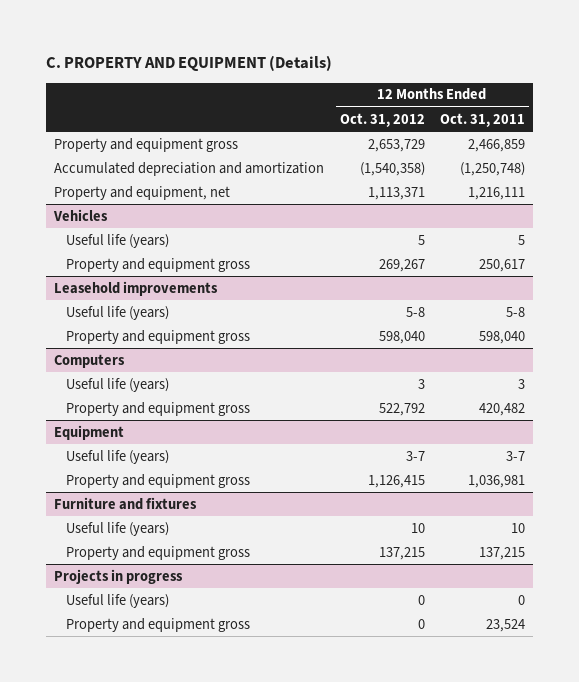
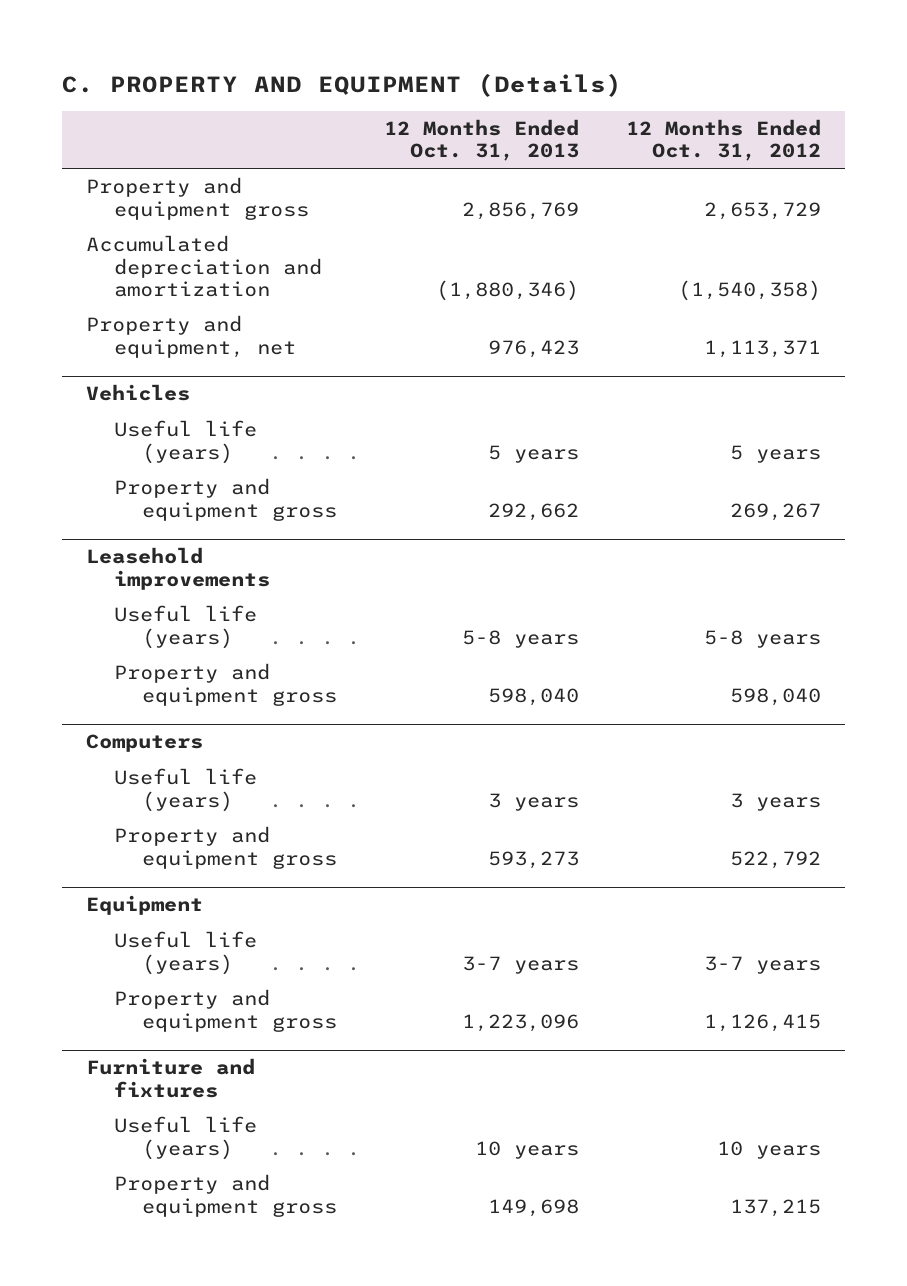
[440,112,526,127] Oct. 31, 2011 -> none
none -> [384,119,580,162] 12 Months Ended Oct. 31, 2013
[417,234,425,245] 5 -> [730,444,822,463] 5 years
[405,306,425,317] 5-8 -> [704,629,822,648] 5-8 years
[417,378,425,389] 3 -> [730,792,822,811] 3 years
[405,450,425,461] 3-7 -> [704,955,822,974] 3-7 years
[410,522,425,533] 10 -> [717,1140,822,1159] 10 years
[53,568,183,584] Projects in progress -> none
[66,593,170,608] Useful life (years) -> none
[66,617,251,632] Property and equipment gross -> none

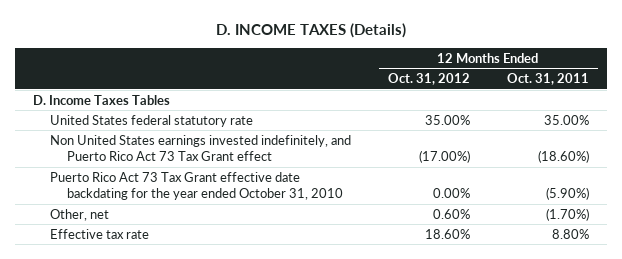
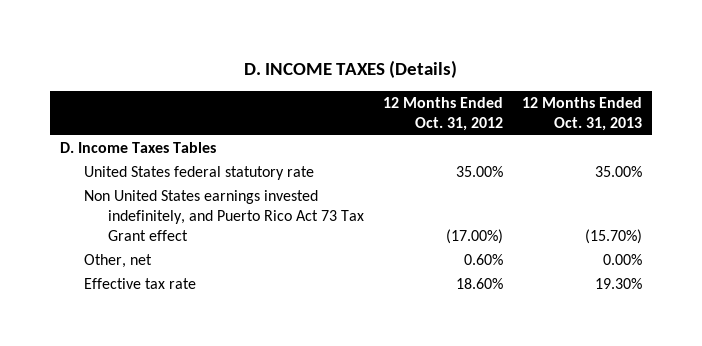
[506,73,589,86] Oct. 31, 2011 -> none
none -> [521,96,642,131] 12 Months Ended Oct. 31, 2013
[50,171,344,201] Puerto Rico Act 73 Tax Grant effective date backdating for the year ended October 31, 2010 -> none

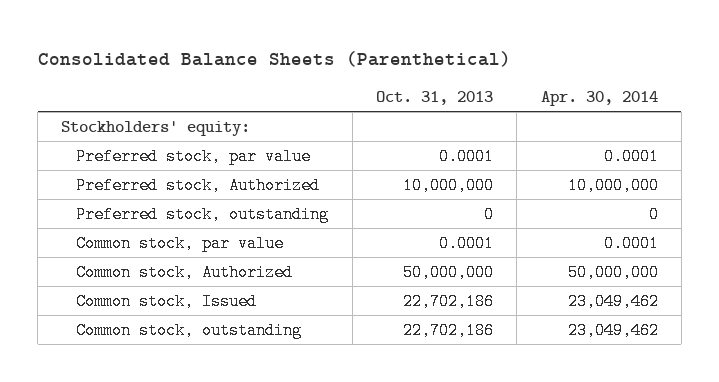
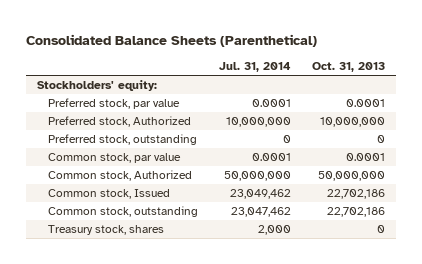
[540,91,658,107] Apr. 30, 2014 -> none
none -> [219,62,292,73] Jul. 31, 2014
none -> [48,225,165,236] Treasury stock, shares

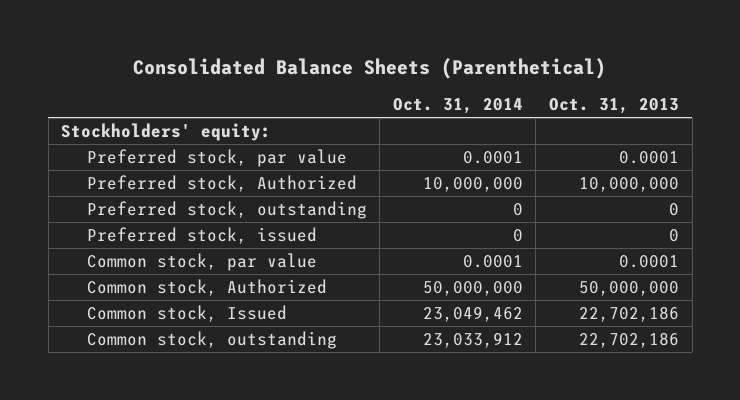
[219,62,292,73] Jul. 31, 2014 -> none
none -> [392,98,523,115] Oct. 31, 2014
none -> [86,226,317,244] Preferred stock, issued
[48,225,165,236] Treasury stock, shares -> none

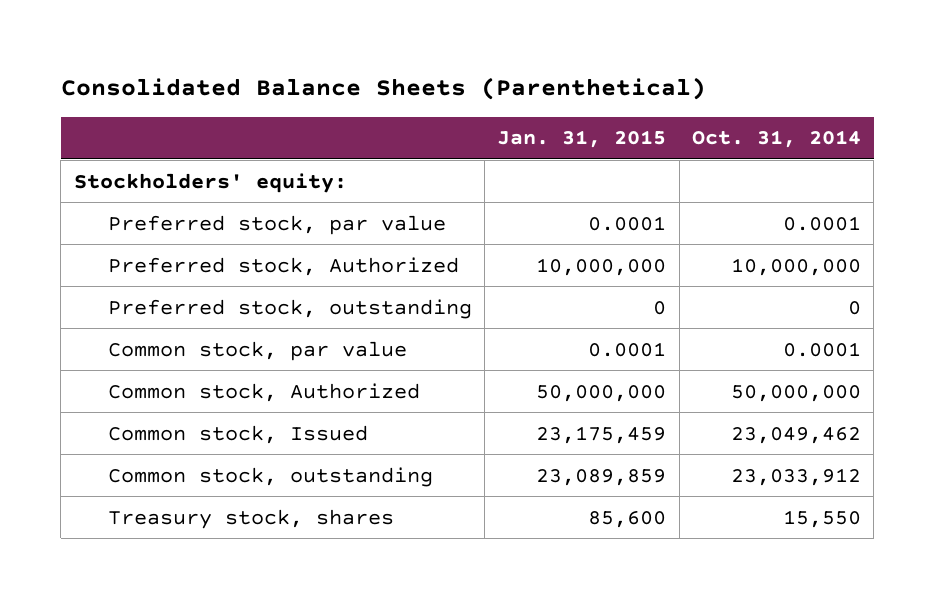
[549,98,680,115] Oct. 31, 2013 -> none
none -> [497,130,667,149] Jan. 31, 2015
[86,226,317,244] Preferred stock, issued -> none
none -> [107,508,394,529] Treasury stock, shares

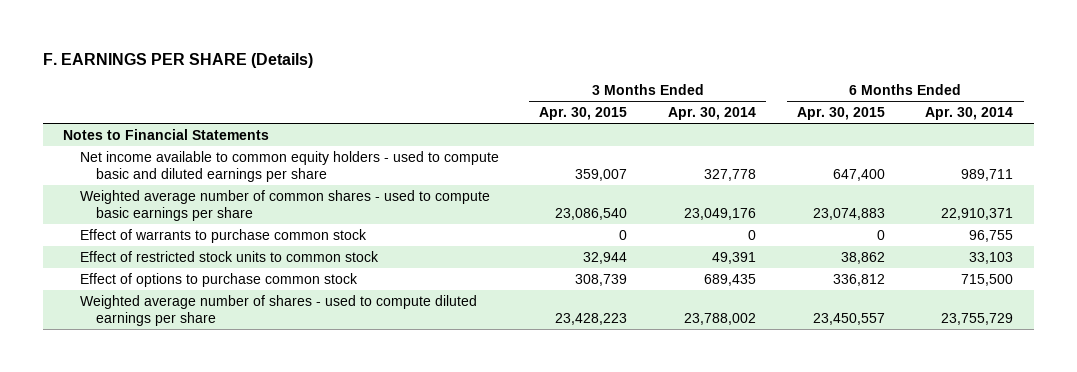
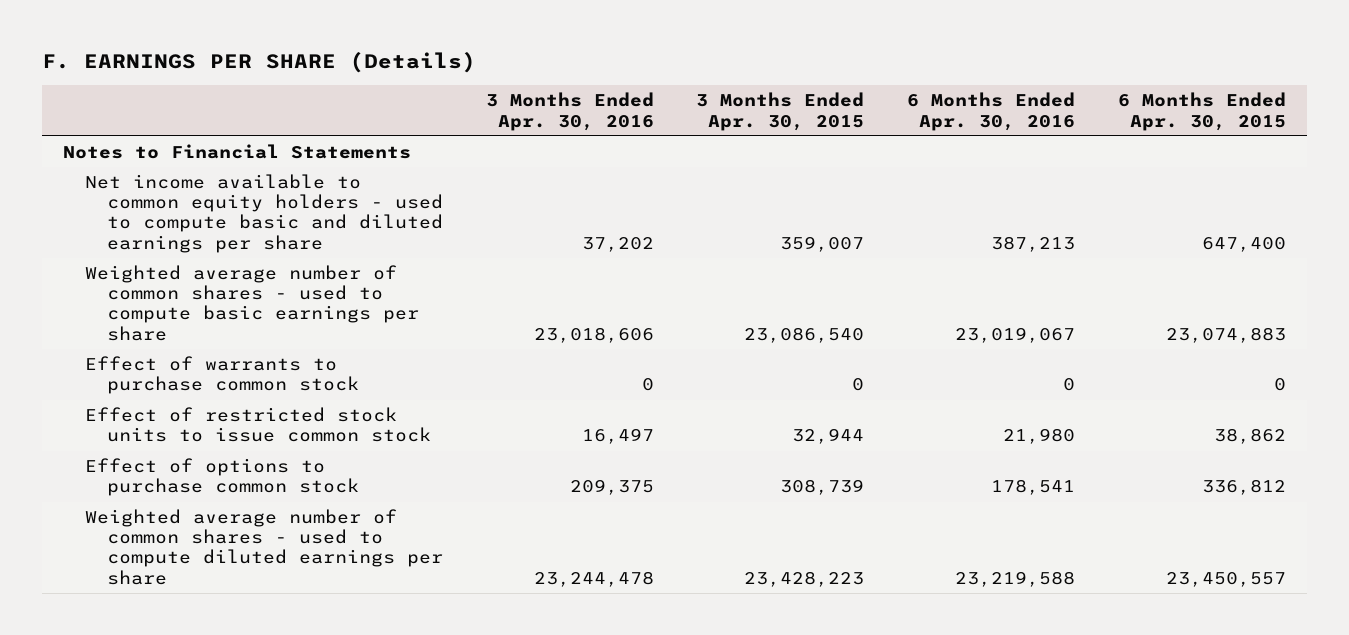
[668,107,757,121] Apr. 30, 2014 -> none
[925,107,1014,121] Apr. 30, 2014 -> none
none -> [485,92,654,131] 3 Months Ended Apr. 30, 2016
none -> [907,92,1076,131] 6 Months Ended Apr. 30, 2016
[79,250,379,262] Effect of restricted stock units to common stock -> [85,407,431,443] Effect of restricted stock units to issue common stock
[79,294,477,326] Weighted average number of shares - used to compute diluted earnings per share -> [85,509,443,585] Weighted average number of common shares - used to compute diluted earnings per share

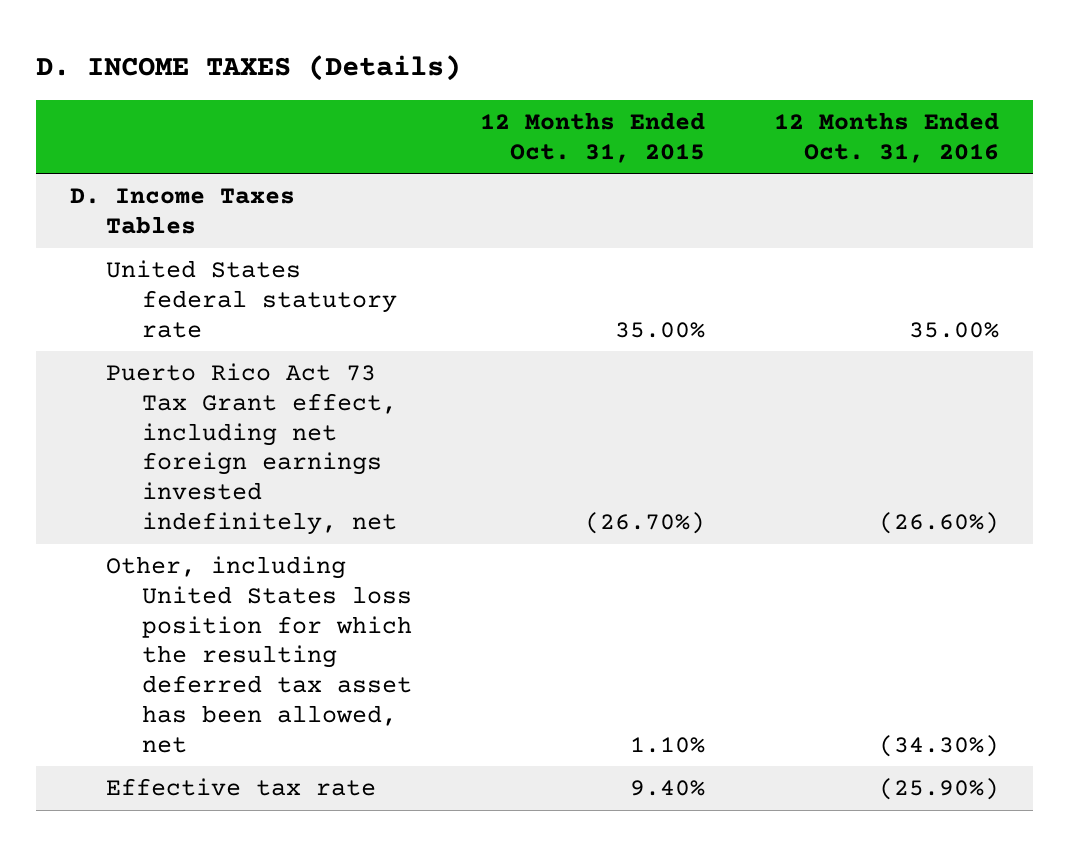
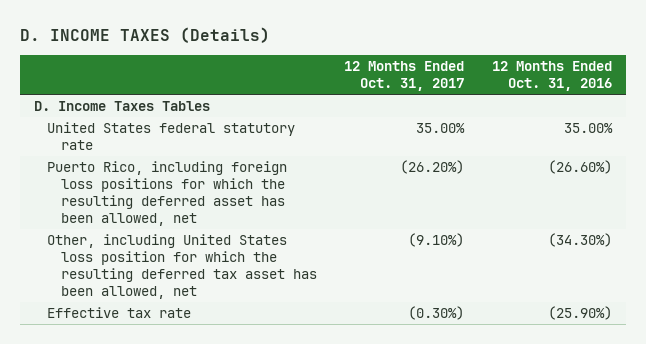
[480,111,706,163] 12 Months Ended Oct. 31, 2015 -> none
none -> [344,61,465,92] 12 Months Ended Oct. 31, 2017
[106,363,398,535] Puerto Rico Act 73 Tax Grant effect, including net foreign earnings invested indefinitely, net -> [47,161,288,227] Puerto Rico, including foreign loss positions for which the resulting deferred asset has been allowed, net

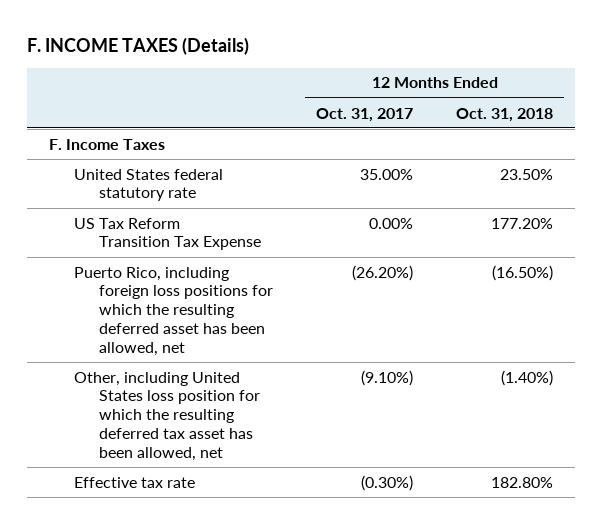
[19,27,270,44] D. INCOME TAXES (Details) -> [27,36,250,55] F. INCOME TAXES (Details)
[492,61,613,92] 12 Months Ended Oct. 31, 2016 -> none
none -> [456,107,554,122] Oct. 31, 2018
[33,101,210,112] D. Income Taxes Tables -> [48,138,165,150] F. Income Taxes
none -> [73,217,261,251] US Tax Reform Transition Tax Expense

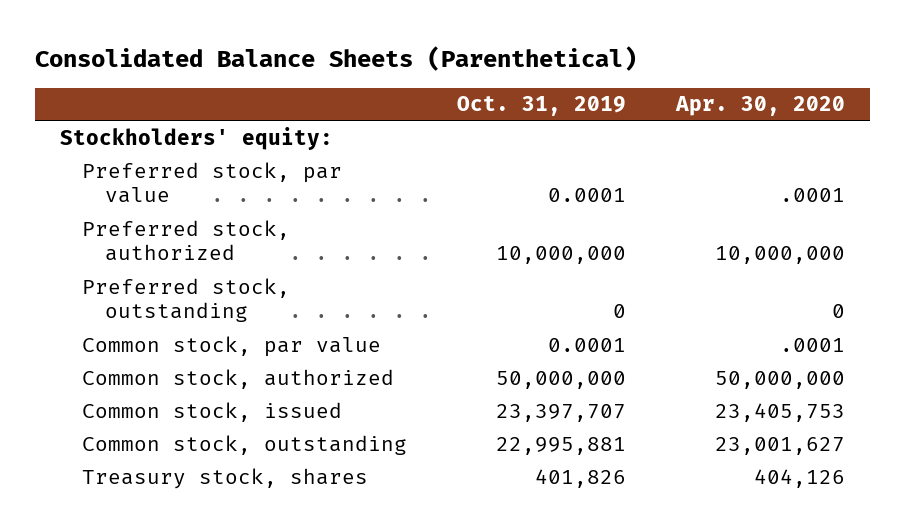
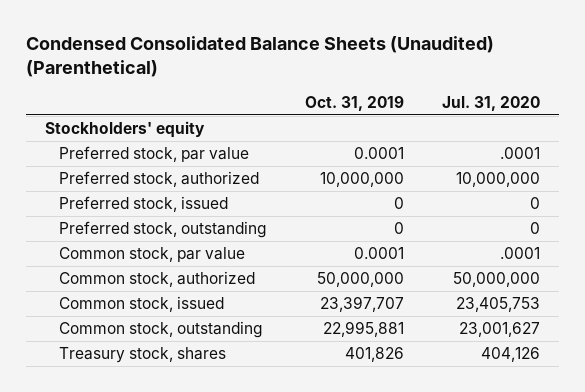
[34,45,637,71] Consolidated Balance Sheets (Parenthetical) -> [26,36,495,78] Condensed Consolidated Balance Sheets (Unaudited) (Parenthetical)
[674,96,845,117] Apr. 30, 2020 -> none
none -> [442,96,541,112] Jul. 31, 2020
[59,126,333,150] Stockholders' equity: -> [45,121,206,139] Stockholders' equity
none -> [59,196,229,213] Preferred stock, issued

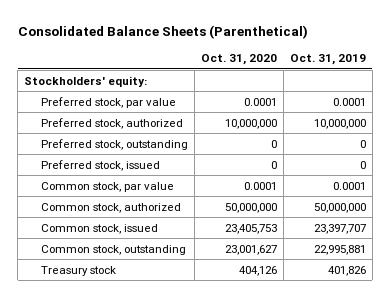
[26,36,495,78] Condensed Consolidated Balance Sheets (Unaudited) (Parenthetical) -> [17,24,308,39] Consolidated Balance Sheets (Parenthetical)
[442,96,541,112] Jul. 31, 2020 -> none
none -> [200,54,277,66] Oct. 31, 2020
[45,121,206,139] Stockholders' equity -> [24,75,148,87] Stockholders' equity:
[59,196,229,213] Preferred stock, issued -> [40,159,160,171] Preferred stock, issued
[59,347,227,364] Treasury stock, shares -> [40,265,116,276] Treasury stock

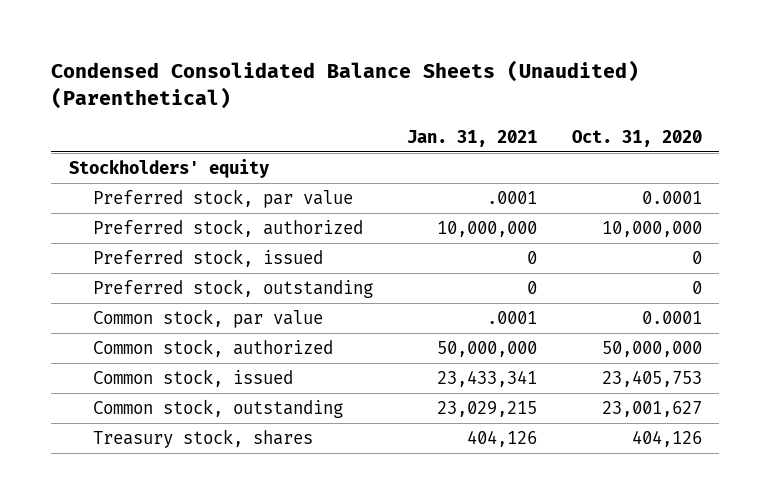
[17,24,308,39] Consolidated Balance Sheets (Parenthetical) -> [51,59,640,109] Condensed Consolidated Balance Sheets (Unaudited) (Parenthetical)
[289,54,366,66] Oct. 31, 2019 -> none
none -> [407,129,538,147] Jan. 31, 2021
[24,75,148,87] Stockholders' equity: -> [68,159,269,179] Stockholders' equity
[40,138,188,150] Preferred stock, outstanding -> [92,279,373,299] Preferred stock, outstanding
[40,265,116,276] Treasury stock -> [92,429,313,449] Treasury stock, shares

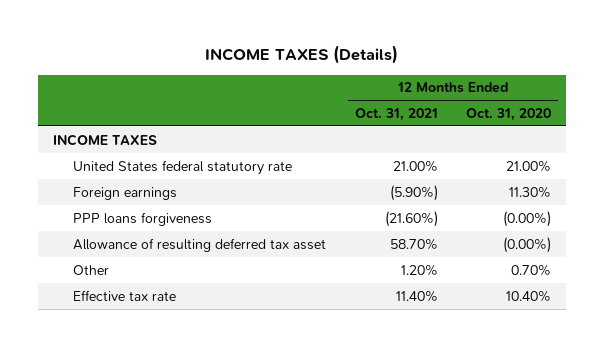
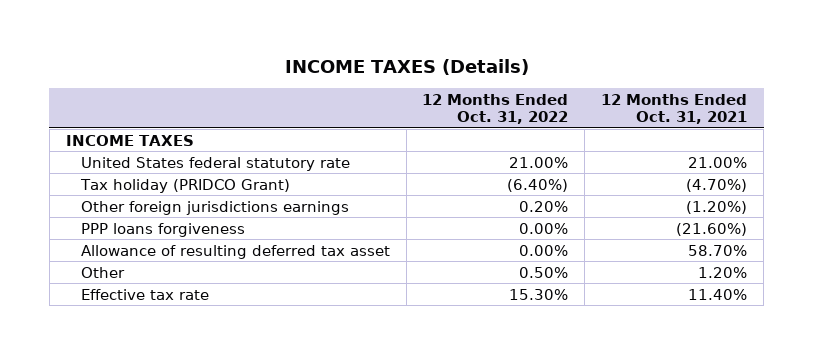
[466,107,552,121] Oct. 31, 2020 -> none
none -> [422,93,569,125] 12 Months Ended Oct. 31, 2022
none -> [79,178,290,193] Tax holiday (PRIDCO Grant)
[73,186,178,200] Foreign earnings -> [80,200,349,215] Other foreign jurisdictions earnings
[389,184,438,201] (5.90%) -> [686,200,748,214] (1.20%)

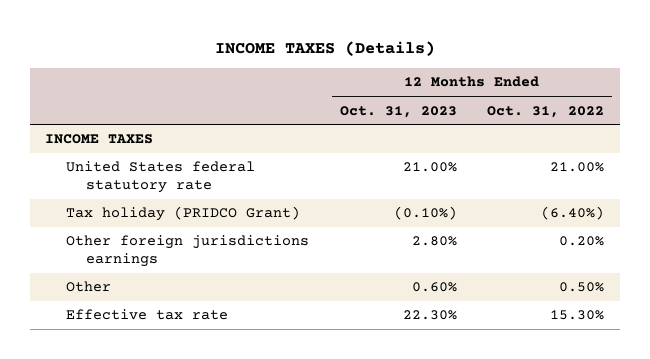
[601,93,748,125] 12 Months Ended Oct. 31, 2021 -> none
none -> [339,105,457,118] Oct. 31, 2023
[80,222,245,237] PPP loans forgiveness -> none
[80,244,390,259] Allowance of resulting deferred tax asset -> none

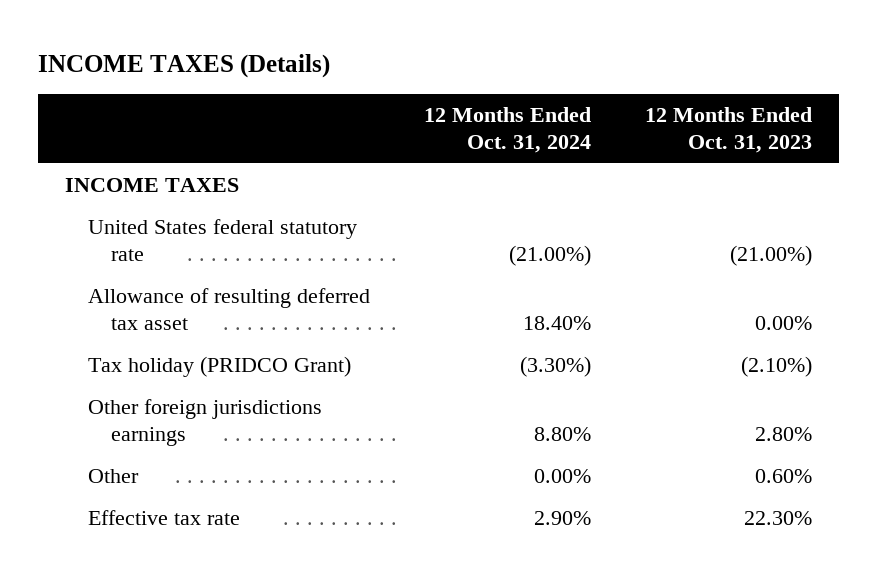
[487,105,605,118] Oct. 31, 2022 -> none
none -> [424,107,592,153] 12 Months Ended Oct. 31, 2024
[402,162,457,173] 21.00% -> [730,244,813,266] (21.00%)
none -> [88,288,371,330] Allowance of resulting deferred tax asset
[393,206,457,221] (0.10%) -> [741,356,813,378] (2.10%)

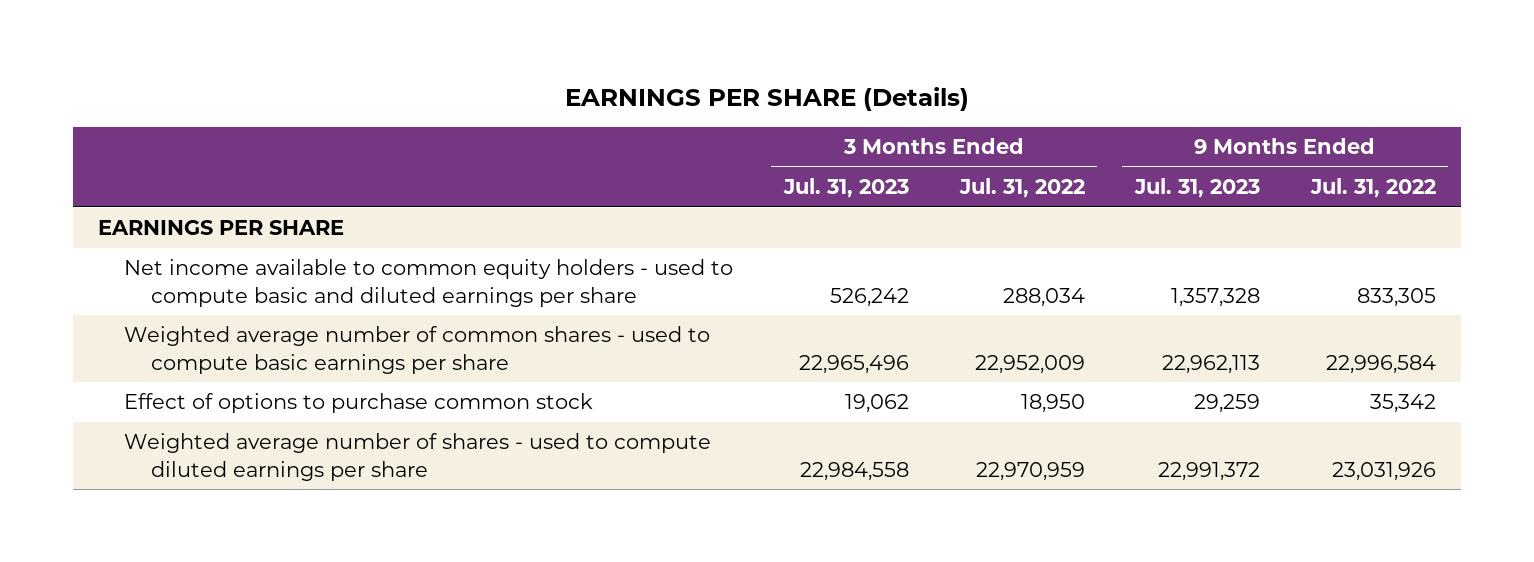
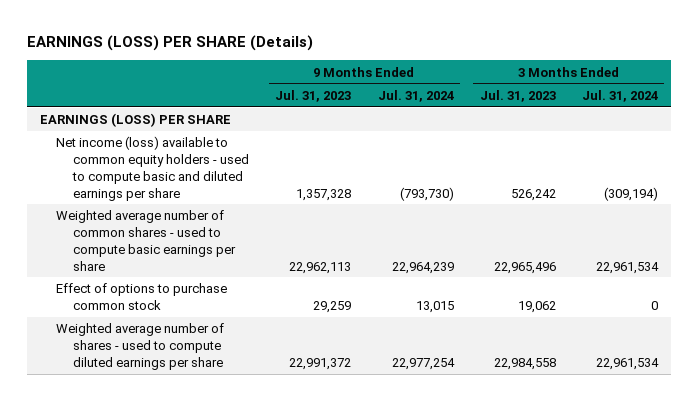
[564,86,969,111] EARNINGS PER SHARE (Details) -> [26,35,313,52] EARNINGS (LOSS) PER SHARE (Details)
[958,178,1085,199] Jul. 31, 2022 -> none
[1309,178,1436,199] Jul. 31, 2022 -> none
none -> [377,89,454,102] Jul. 31, 2024
none -> [581,89,658,102] Jul. 31, 2024
[98,220,345,236] EARNINGS PER SHARE -> [39,113,231,128] EARNINGS (LOSS) PER SHARE
[124,259,734,307] Net income available to common equity holders - used to compute basic and diluted earnings per share -> [56,136,250,201] Net income (loss) available to common equity holders - used to compute basic and diluted earnings per share

